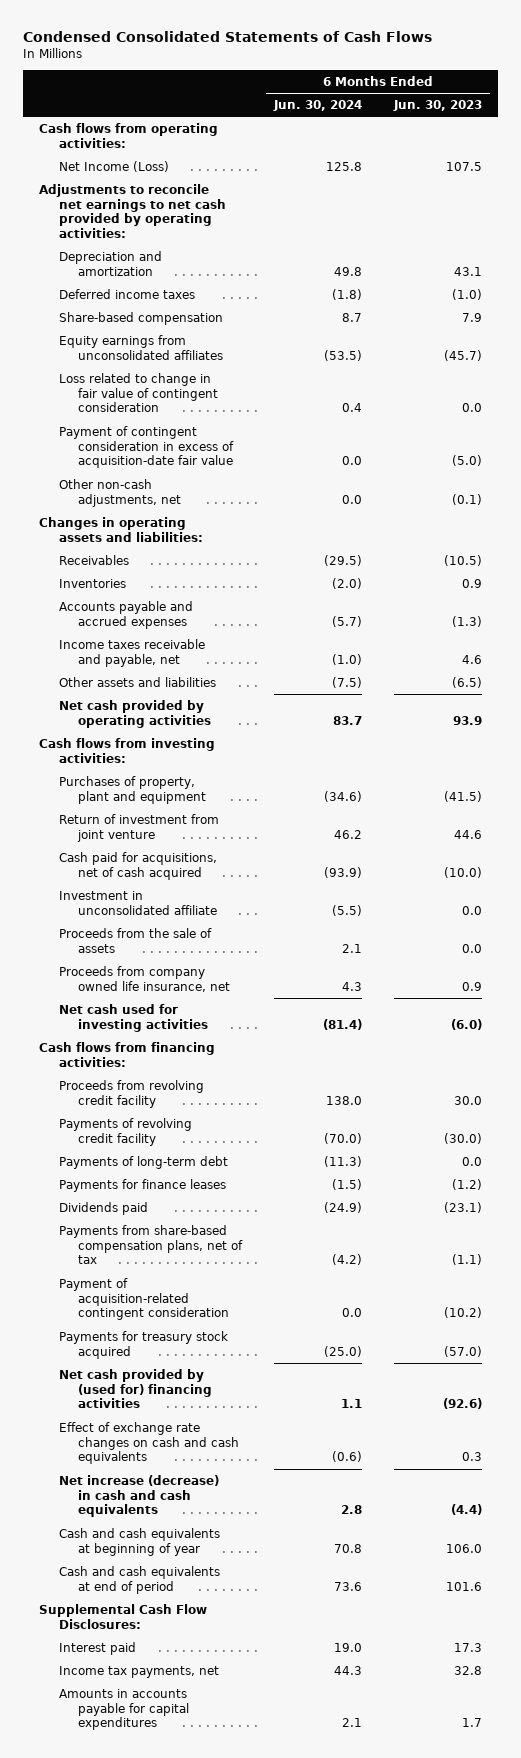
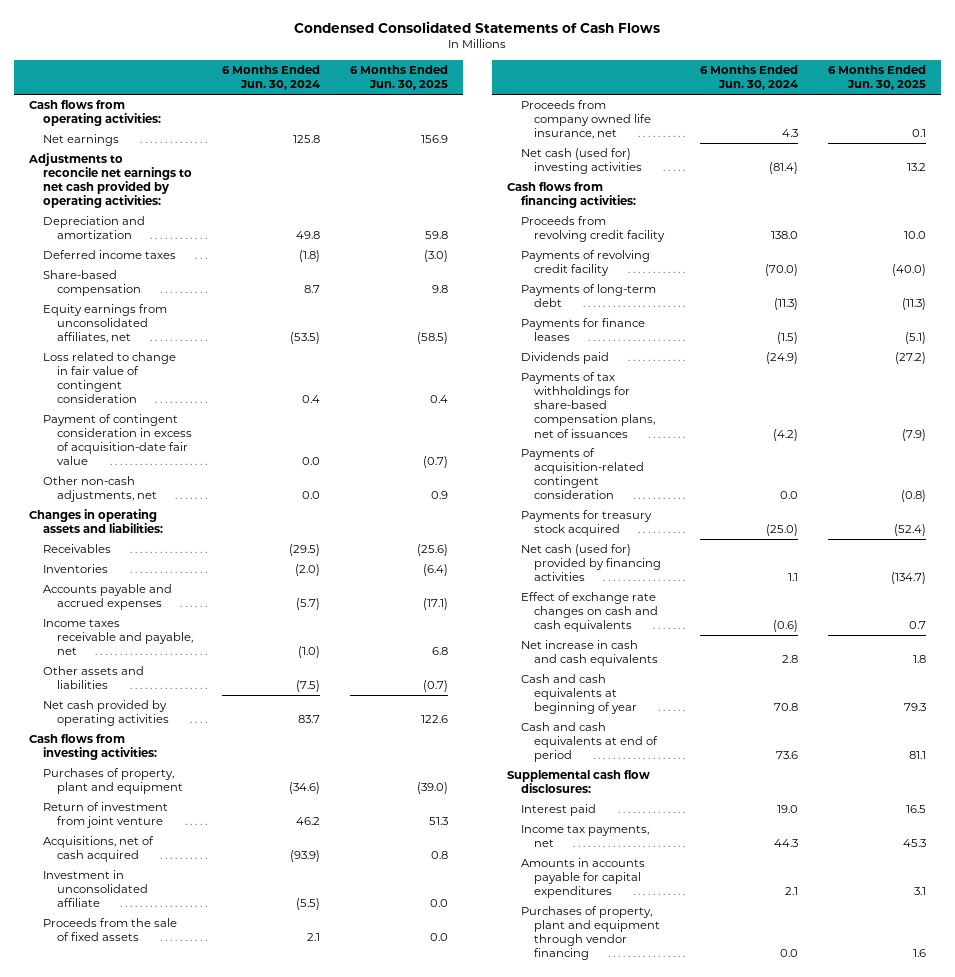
[392,100,482,112] Jun. 30, 2023 -> none
none -> [349,65,448,91] 6 Months Ended Jun. 30, 2025
[58,160,169,172] Net Income (Loss) -> [42,134,119,147] Net earnings
[58,334,223,360] Equity earnings from unconsolidated affiliates -> [42,304,167,344] Equity earnings from unconsolidated affiliates, net
[58,851,217,880] Cash paid for acquisitions, net of cash acquired -> [42,836,154,863] Acquisitions, net of cash acquired
[58,927,212,953] Proceeds from the sale of assets -> [42,918,177,942] Proceeds from the sale of fixed assets
[58,1003,208,1032] Net cash used for investing activities -> [520,148,643,175] Net cash (used for) investing activities
[58,1224,243,1265] Payments from share-based compensation plans, net of tax -> [520,372,656,438] Payments of tax withholdings for share-based compensation plans, net of issuances
[58,1277,229,1321] Payment of acquisition-related contingent consideration -> [520,448,645,500] Payments of acquisition-related contingent consideration
[58,1368,212,1409] Net cash provided by (used for) financing activities -> [520,544,662,582] Net cash (used for) provided by financing activities
[58,1474,219,1518] Net increase (decrease) in cash and cash equivalents -> [520,640,659,667] Net increase in cash and cash equivalents
[39,1603,208,1629] Supplemental Cash Flow Disclosures: -> [506,770,650,794] Supplemental cash flow disclosures:
none -> [520,906,661,961] Purchases of property, plant and equipment through vendor financing

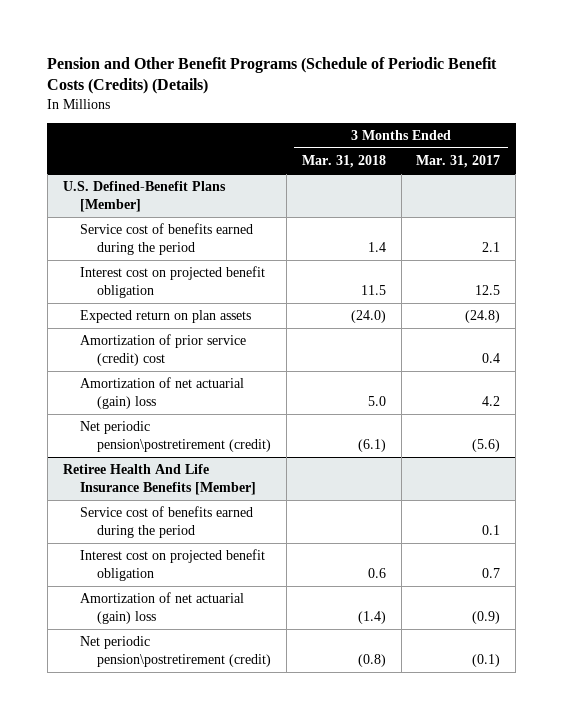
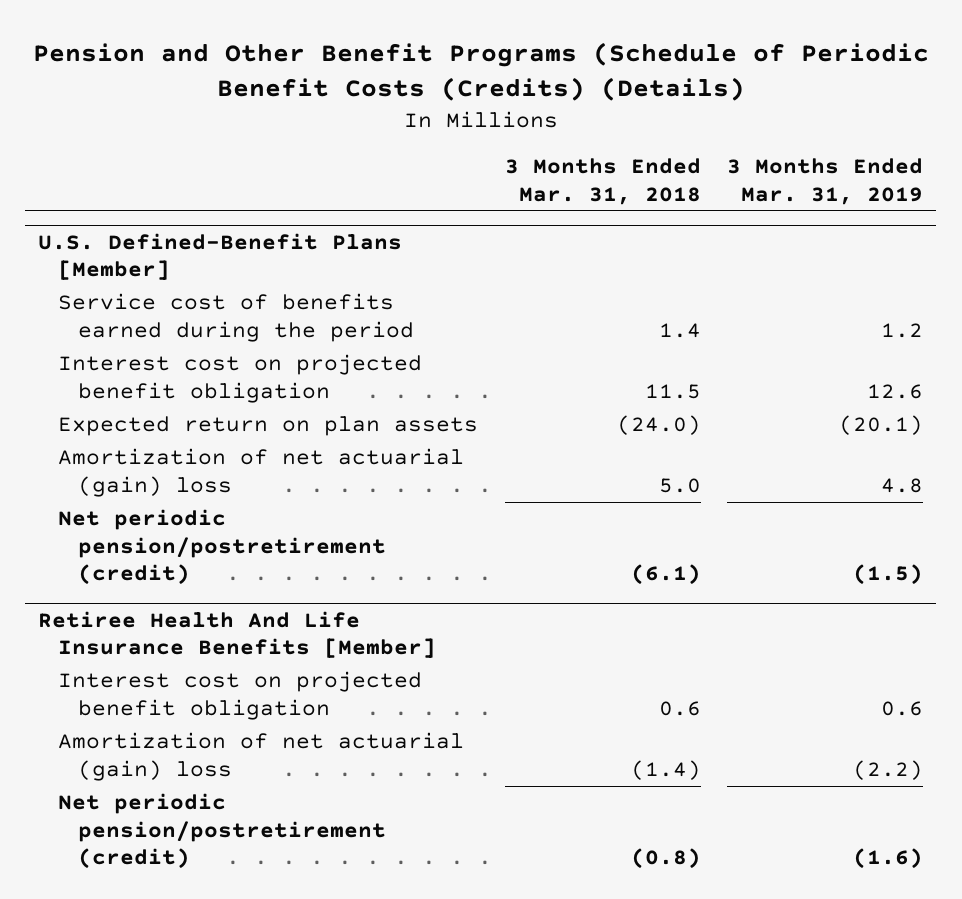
[416,155,501,169] Mar. 31, 2017 -> none
none -> [727,158,924,205] 3 Months Ended Mar. 31, 2019
[79,334,246,366] Amortization of prior service (credit) cost -> none
[79,421,271,452] Net periodic pension\postretirement (credit) -> [58,509,387,585] Net periodic pension/postretirement (credit)
[79,506,253,538] Service cost of benefits earned during the period -> none
[79,636,271,667] Net periodic pension\postretirement (credit) -> [58,793,387,869] Net periodic pension/postretirement (credit)

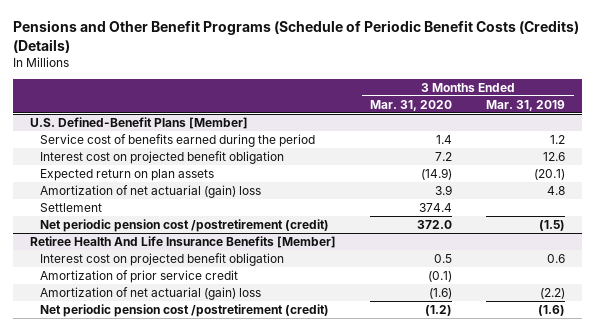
[32,41,929,102] Pension and Other Benefit Programs (Schedule of Periodic Benefit Costs (Credits) (Details) -> [13,19,580,53] Pensions and Other Benefit Programs (Schedule of Periodic Benefit Costs (Credits) (Details)
[504,158,701,205] 3 Months Ended Mar. 31, 2018 -> none
none -> [370,99,453,111] Mar. 31, 2020
none -> [39,202,102,212] Settlement
[58,509,387,585] Net periodic pension/postretirement (credit) -> [39,218,329,232] Net periodic pension cost /postretirement (credit)
none -> [39,269,238,283] Amortization of prior service credit
[58,793,387,869] Net periodic pension/postretirement (credit) -> [39,303,329,317] Net periodic pension cost /postretirement (credit)

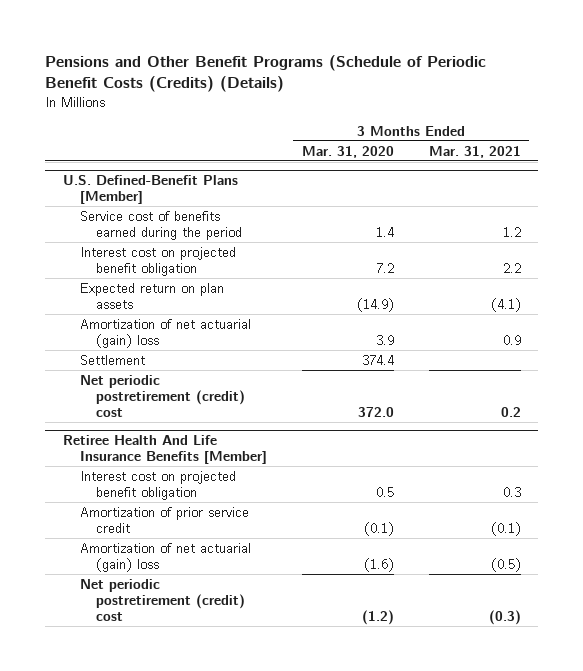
[486,99,566,111] Mar. 31, 2019 -> none
none -> [428,145,521,158] Mar. 31, 2021
[39,218,329,232] Net periodic pension cost /postretirement (credit) -> [79,374,246,418] Net periodic postretirement (credit) cost
[39,303,329,317] Net periodic pension cost /postretirement (credit) -> [79,578,246,622] Net periodic postretirement (credit) cost

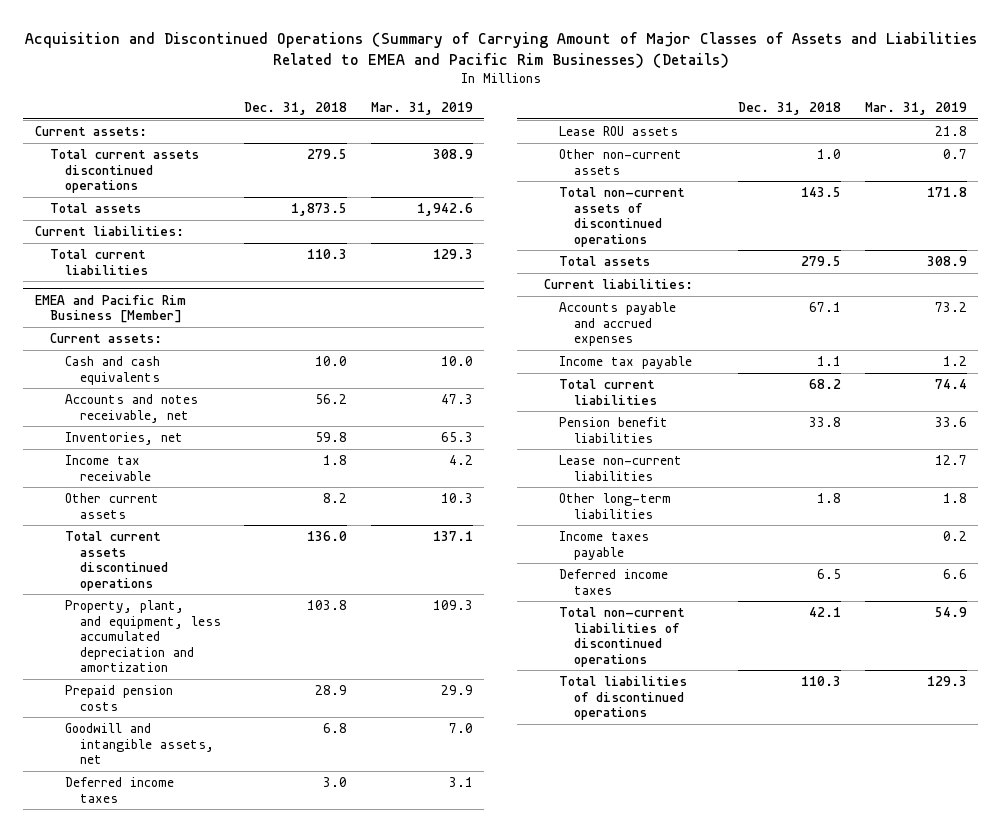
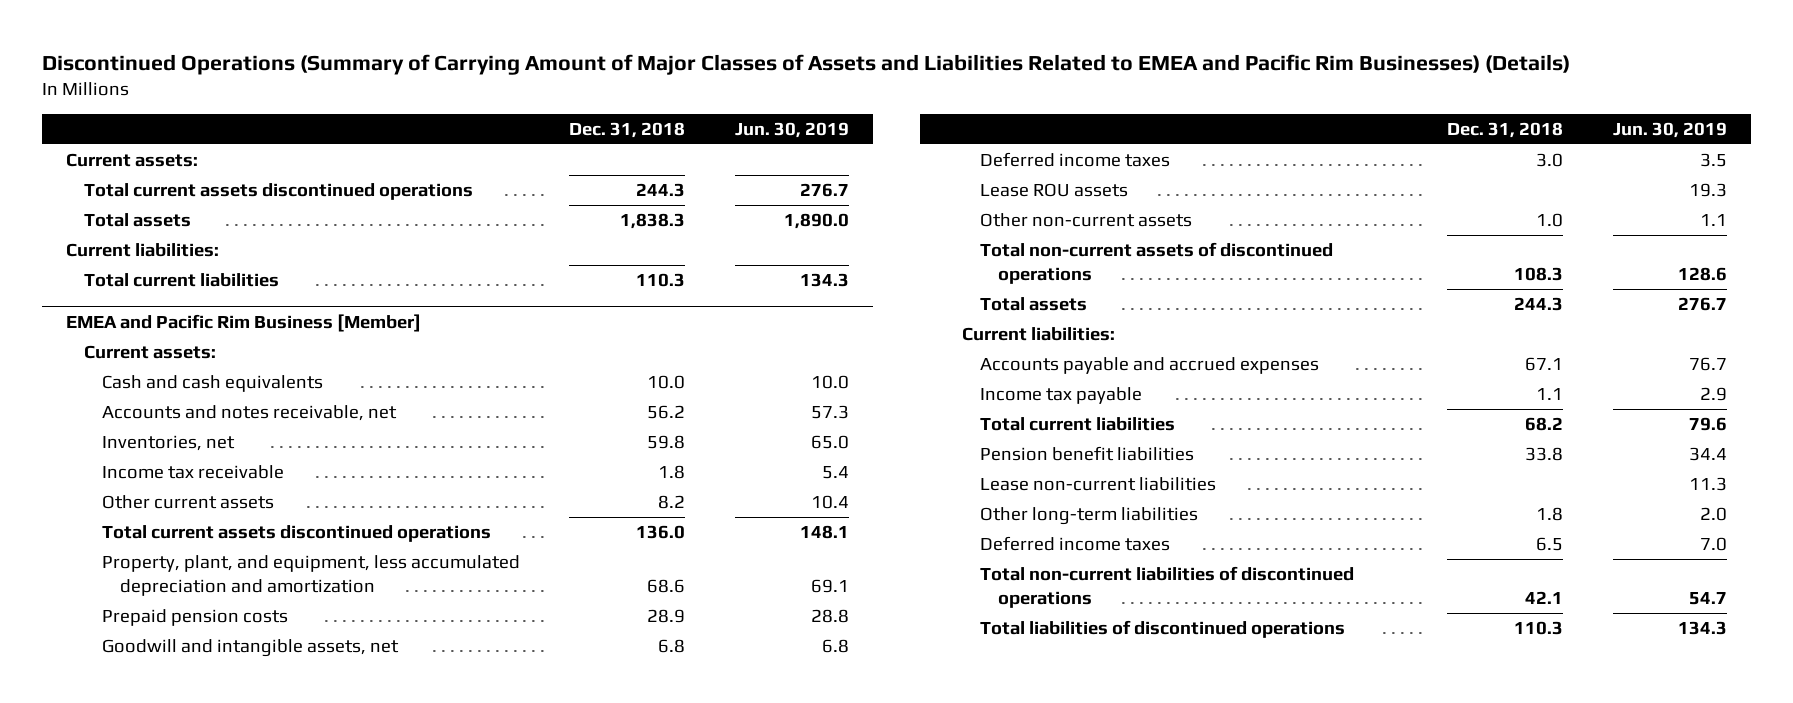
[24,31,977,68] Acquisition and Discontinued Operations (Summary of Carrying Amount of Major Classes of Assets and Liabilities Related to EMEA and Pacific Rim Businesses) (Details) -> [41,54,1570,76] Discontinued Operations (Summary of Carrying Amount of Major Classes of Assets and Liabilities Related to EMEA and Pacific Rim Businesses) (Details)
[370,101,473,115] Mar. 31, 2019 -> none
none -> [734,121,849,138] Jun. 30, 2019
[307,149,348,160] 279.5 -> [636,182,686,197] 244.3
[291,203,348,217] 1,873.5 -> [620,212,686,229] 1,838.3
[307,600,348,611] 103.8 -> [647,578,686,593] 68.6
[801,187,842,198] 143.5 -> [1514,266,1564,281] 108.3
[801,256,842,267] 279.5 -> [1514,296,1564,311] 244.3
[559,531,650,560] Income taxes payable -> none

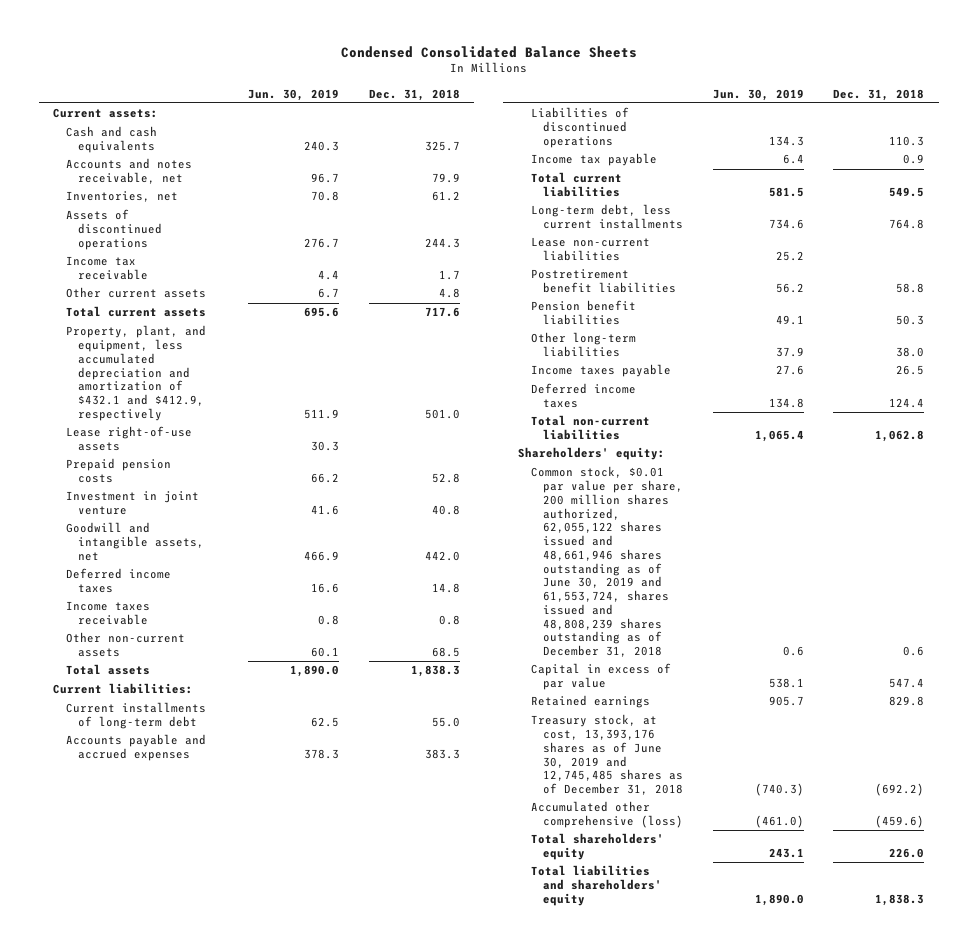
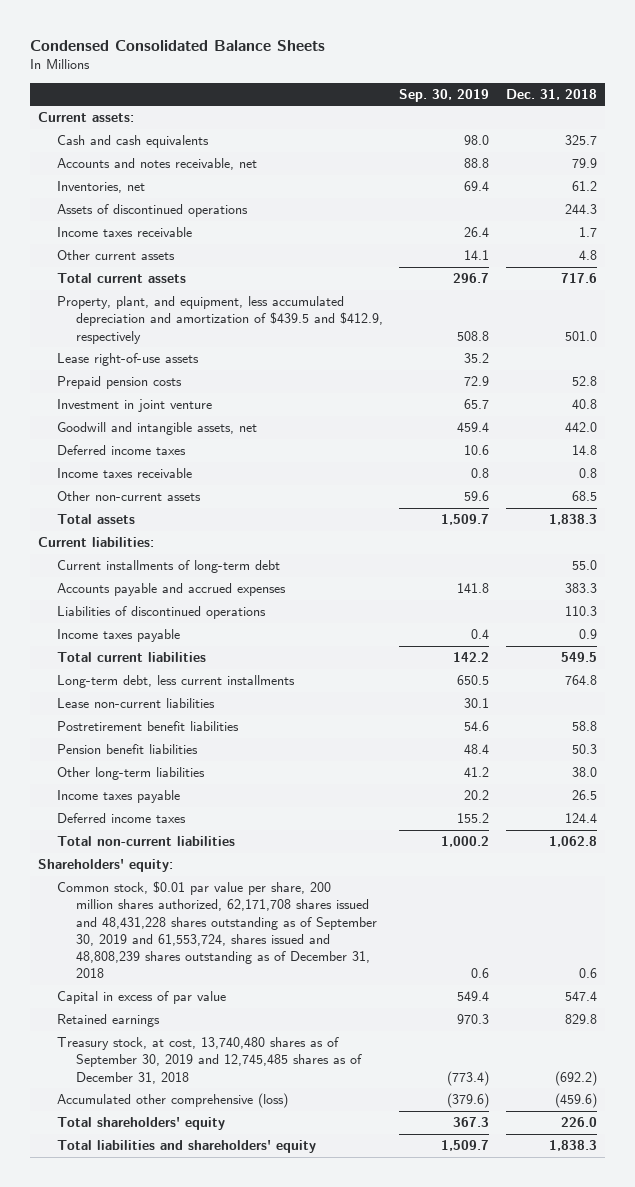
[247,88,339,101] Jun. 30, 2019 -> none
none -> [399,88,490,102] Sep. 30, 2019
[65,256,149,281] Income tax receivable -> [57,226,193,237] Income taxes receivable
[65,325,206,421] Property, plant, and equipment, less accumulated depreciation and amortization of $432.1 and $412.9, respectively -> [57,295,383,344] Property, plant, and equipment, less accumulated depreciation and amortization of $439.5 and $412.9, respectively
[530,153,657,167] Income tax payable -> [57,628,181,642] Income taxes payable
[530,466,684,658] Common stock, $0.01 par value per share, 200 million shares authorized, 62,055,122 shares issued and 48,661,946 shares outstanding as of June 30, 2019 and 61,553,724, shares issued and 48,808,239 shares outstanding as of December 31, 2018 -> [57,880,377,979] Common stock, $0.01 par value per share, 200 million shares authorized, 62,171,708 shares issued and 48,431,228 shares outstanding as of September 30, 2019 and 61,553,724, shares issued and 48,808,239 shares outstanding as of December 31, 2018
[530,714,684,796] Treasury stock, at cost, 13,393,176 shares as of June 30, 2019 and 12,745,485 shares as of December 31, 2018 -> [57,1036,362,1084] Treasury stock, at cost, 13,740,480 shares as of September 30, 2019 and 12,745,485 shares as of December 31, 2018

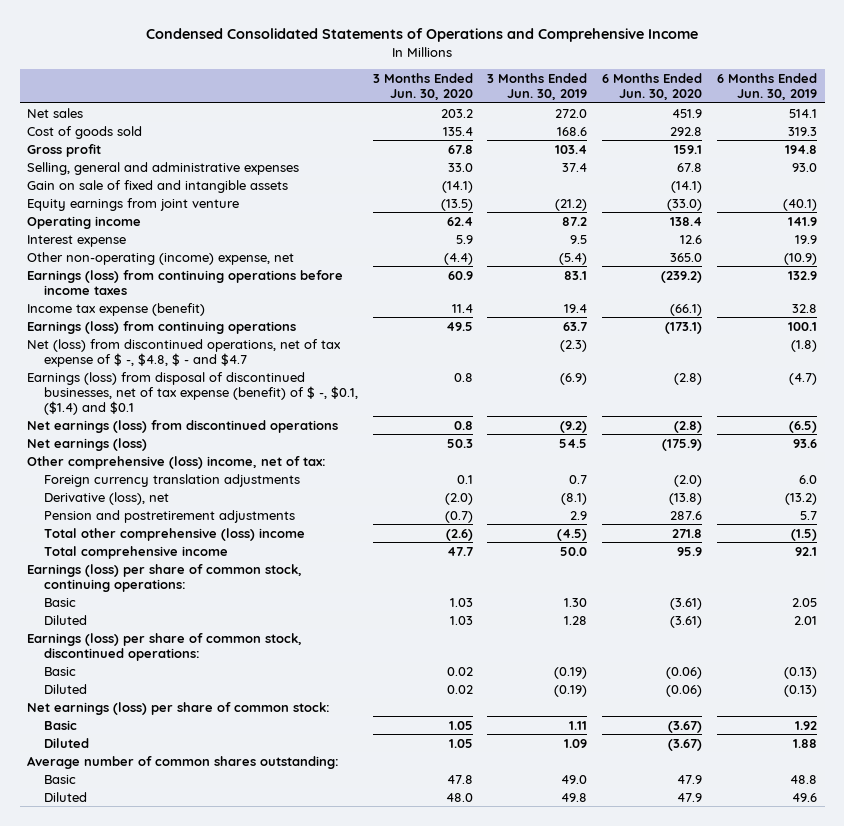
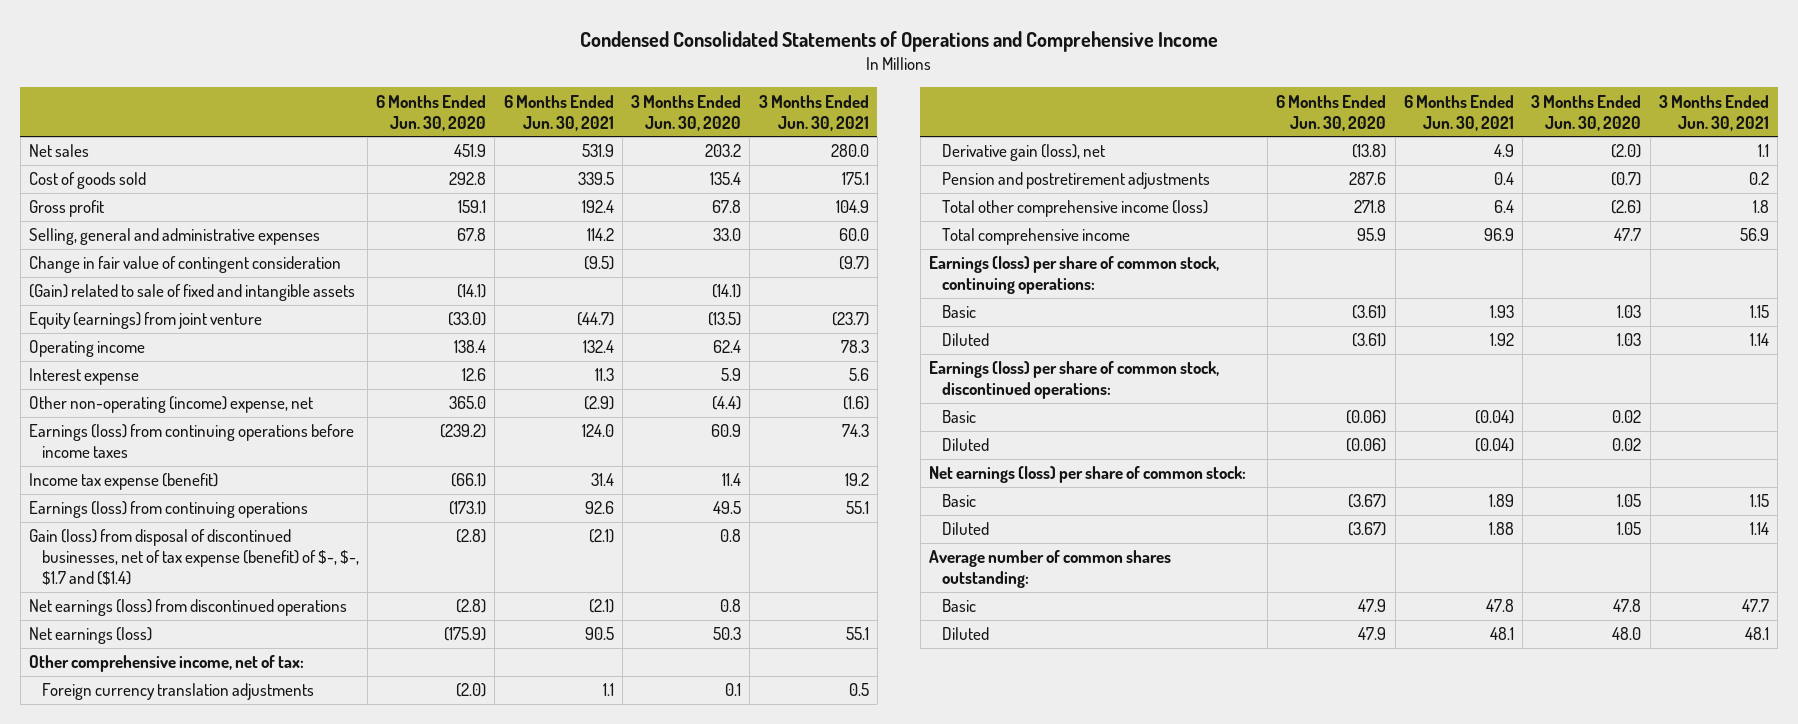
[487,73,588,101] 3 Months Ended Jun. 30, 2019 -> none
[717,73,818,101] 6 Months Ended Jun. 30, 2019 -> none
none -> [503,94,614,131] 6 Months Ended Jun. 30, 2021
none -> [758,94,869,131] 3 Months Ended Jun. 30, 2021
none -> [28,256,341,274] Change in fair value of contingent consideration
[26,179,288,193] Gain on sale of fixed and intangible assets -> [28,284,355,302] (Gain) related to sale of fixed and intangible assets
[26,197,239,211] Equity earnings from joint venture -> [28,312,262,330] Equity (earnings) from joint venture
[26,338,341,367] Net (loss) from discontinued operations, net of tax expense of $ -, $4.8, $ - and $4.7 -> none
[26,371,358,415] Earnings (loss) from disposal of discontinued businesses, net of tax expense (benefit) of $ -, $0.1, ($1.4) and $0.1 -> [28,529,359,586] Gain (loss) from disposal of discontinued businesses, net of tax expense (benefit) of $-, $-, $1.7 and ($1.4)
[26,455,326,469] Other comprehensive (loss) income, net of tax: -> [28,655,304,673] Other comprehensive income, net of tax:
[43,491,169,505] Derivative (loss), net -> [941,144,1105,162] Derivative gain (loss), net
[43,527,305,541] Total other comprehensive (loss) income -> [941,200,1208,218] Total other comprehensive income (loss)

